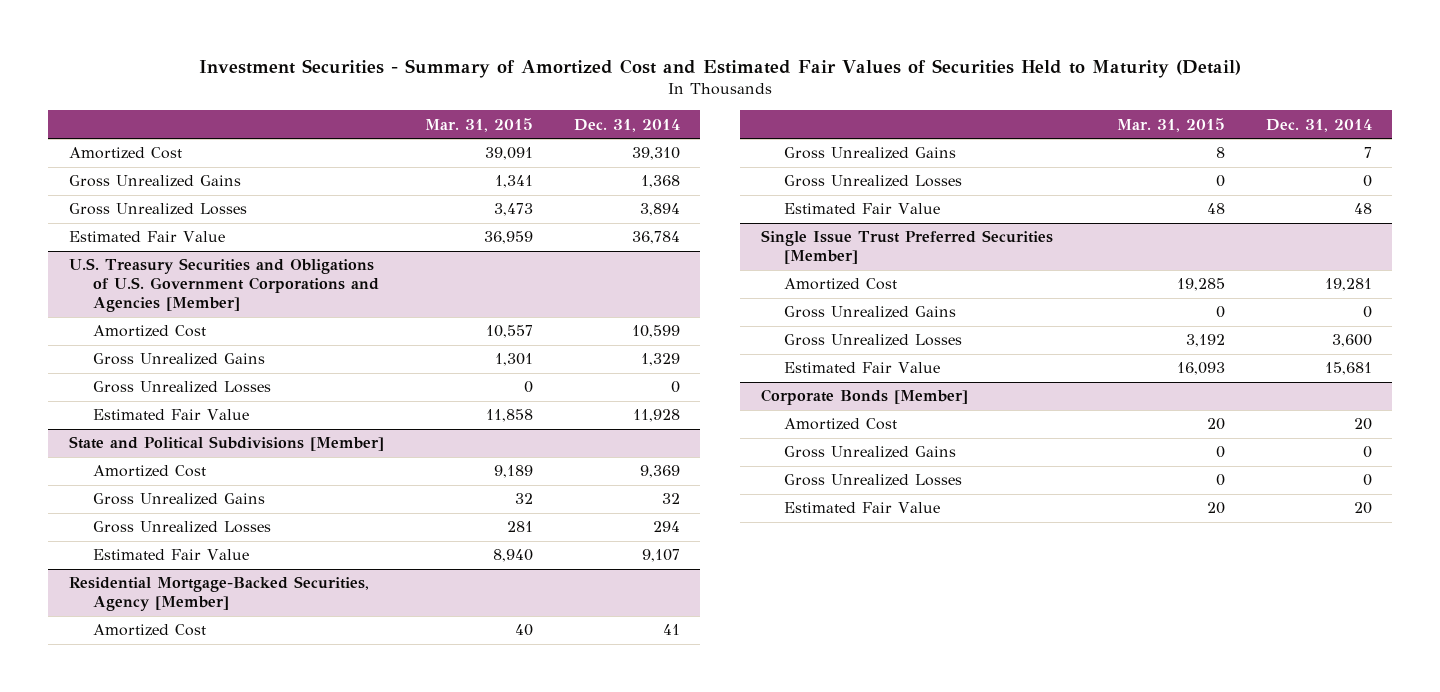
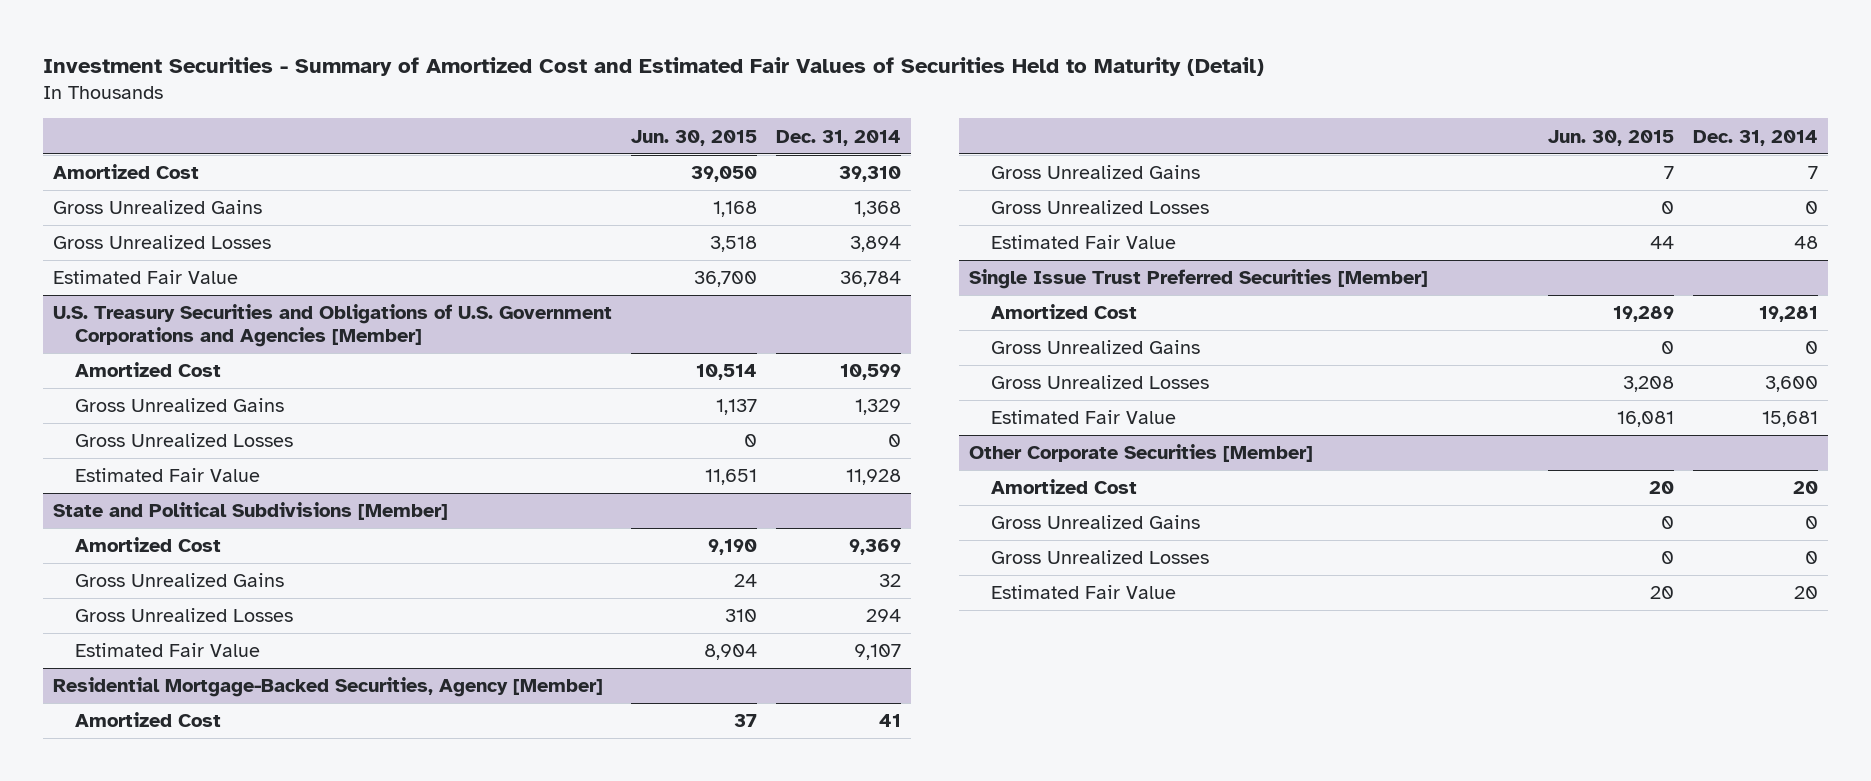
[424,117,533,132] Mar. 31, 2015 -> none
none -> [631,129,758,146] Jun. 30, 2015
[760,389,968,406] Corporate Bonds [Member] -> [969,444,1314,463] Other Corporate Securities [Member]

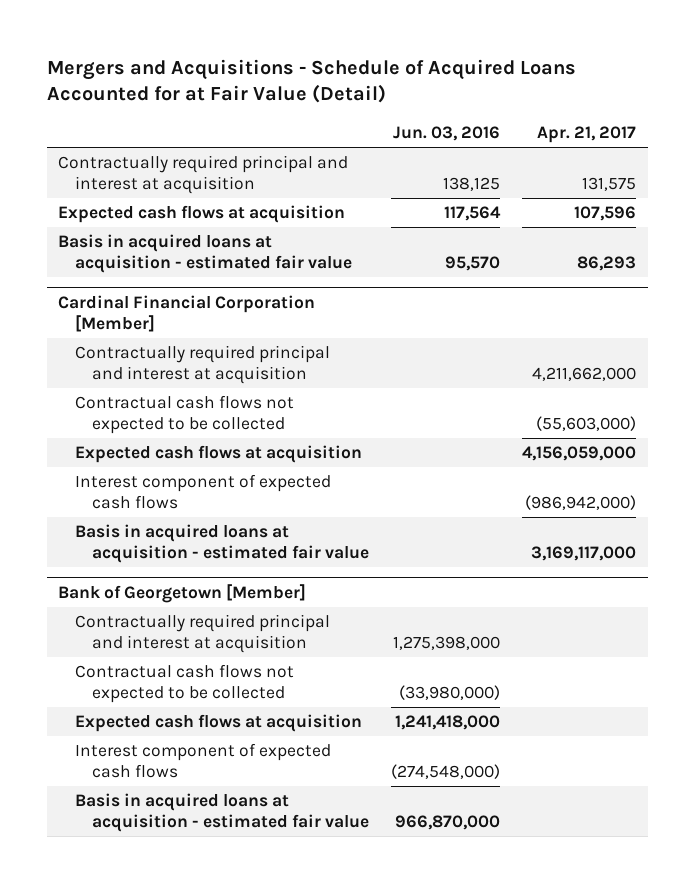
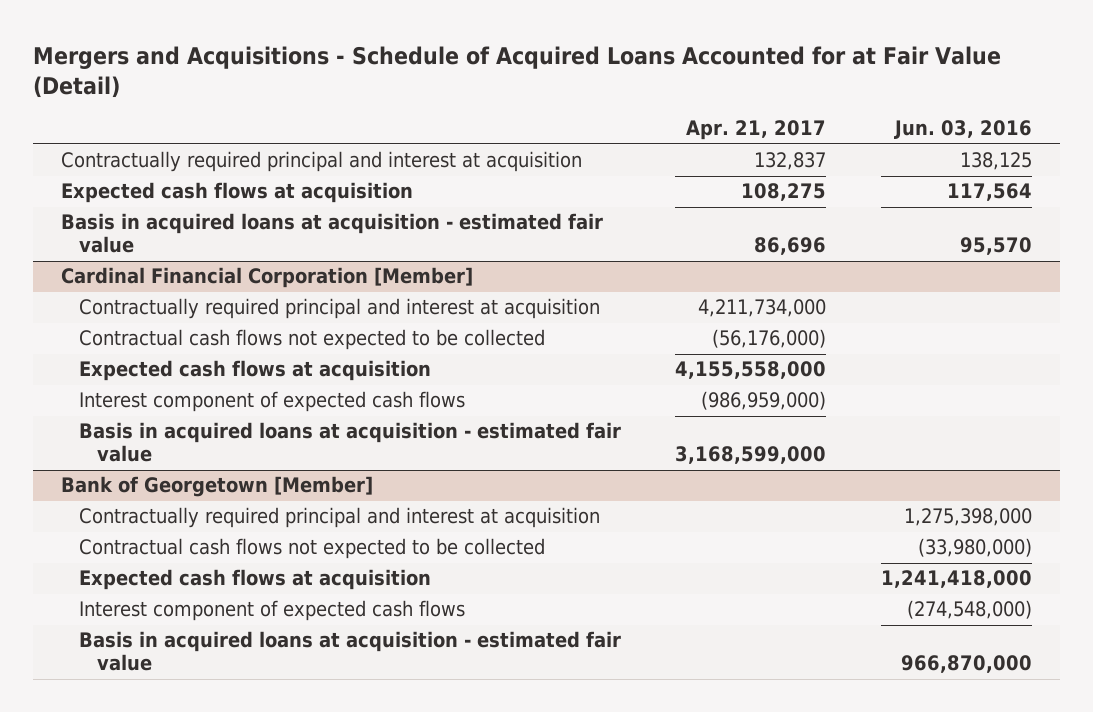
[582,177,637,192] 131,575 -> [754,152,827,171] 132,837
[574,206,637,222] 107,596 -> [741,183,827,202] 108,275
[577,256,637,272] 86,293 -> [754,237,827,256] 86,696
[532,367,637,382] 4,211,662,000 -> [698,299,827,318] 4,211,734,000
[536,416,637,432] (55,603,000) -> [712,329,827,349] (56,176,000)
[522,446,637,462] 4,156,059,000 -> [675,361,827,380] 4,155,558,000
[525,495,637,511] (986,942,000) -> [701,391,827,411] (986,959,000)
[531,546,637,562] 3,169,117,000 -> [675,446,827,465] 3,168,599,000

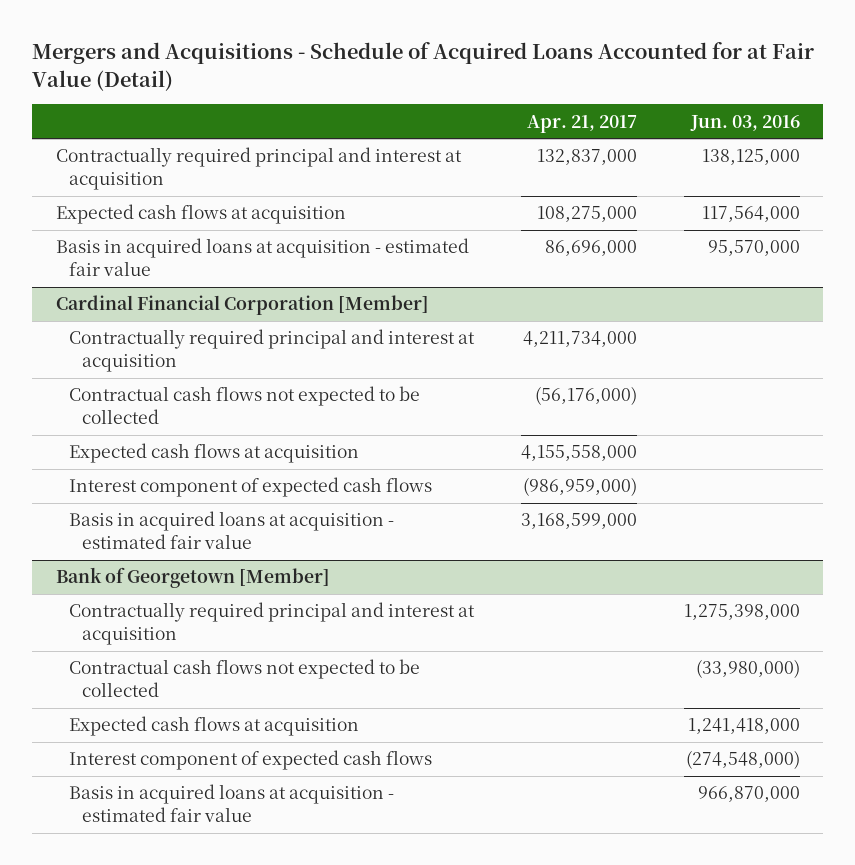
[754,152,827,171] 132,837 -> [536,149,637,166] 132,837,000
[960,152,1033,171] 138,125 -> [701,149,800,166] 138,125,000
[741,183,827,202] 108,275 -> [536,206,637,223] 108,275,000
[947,183,1033,202] 117,564 -> [701,206,800,223] 117,564,000
[754,237,827,256] 86,696 -> [544,240,637,257] 86,696,000
[960,237,1033,256] 95,570 -> [707,240,800,257] 95,570,000

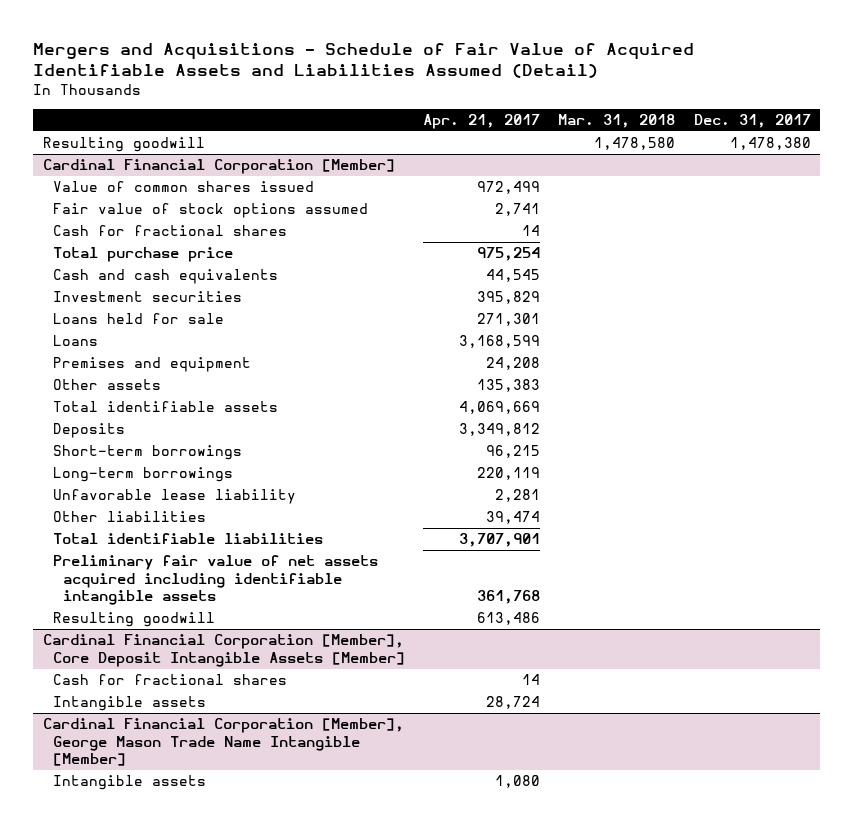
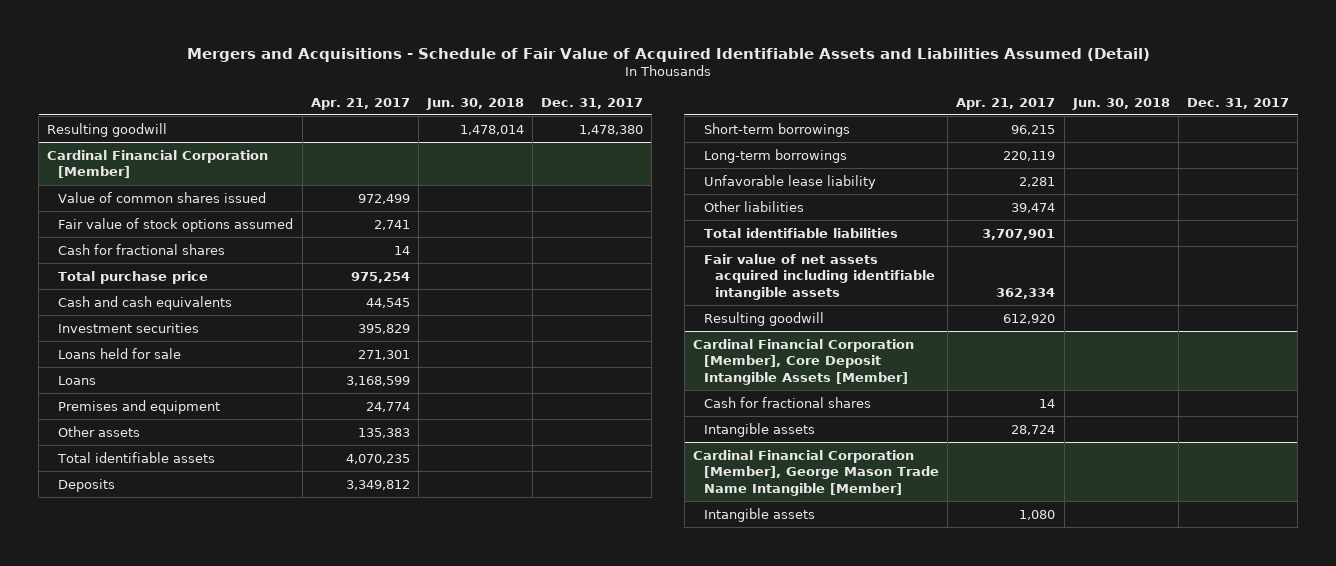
[558,114,676,129] Mar. 31, 2018 -> none
none -> [425,97,524,110] Jun. 30, 2018
[486,357,541,371] 24,208 -> [365,401,410,412] 24,774
[459,401,541,415] 4,069,669 -> [345,453,410,464] 4,070,235
[52,555,378,606] Preliminary fair value of net assets acquired including identifiable intangible assets -> [704,253,936,301] Fair value of net assets acquired including identifiable intangible assets
[477,590,541,605] 361,768 -> [996,288,1056,300] 362,334
[477,612,541,626] 613,486 -> [1003,313,1056,324] 612,920

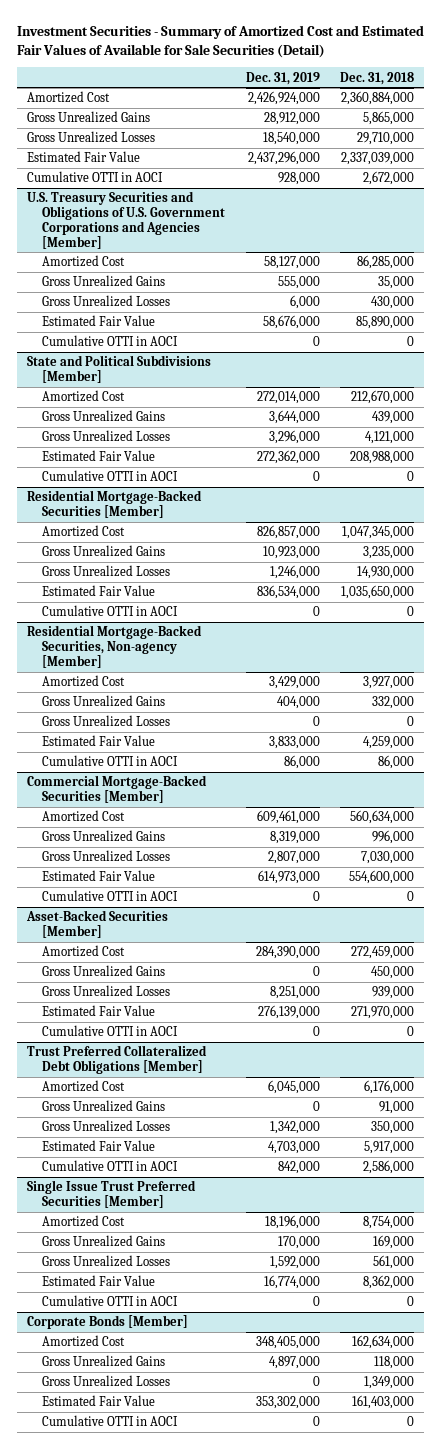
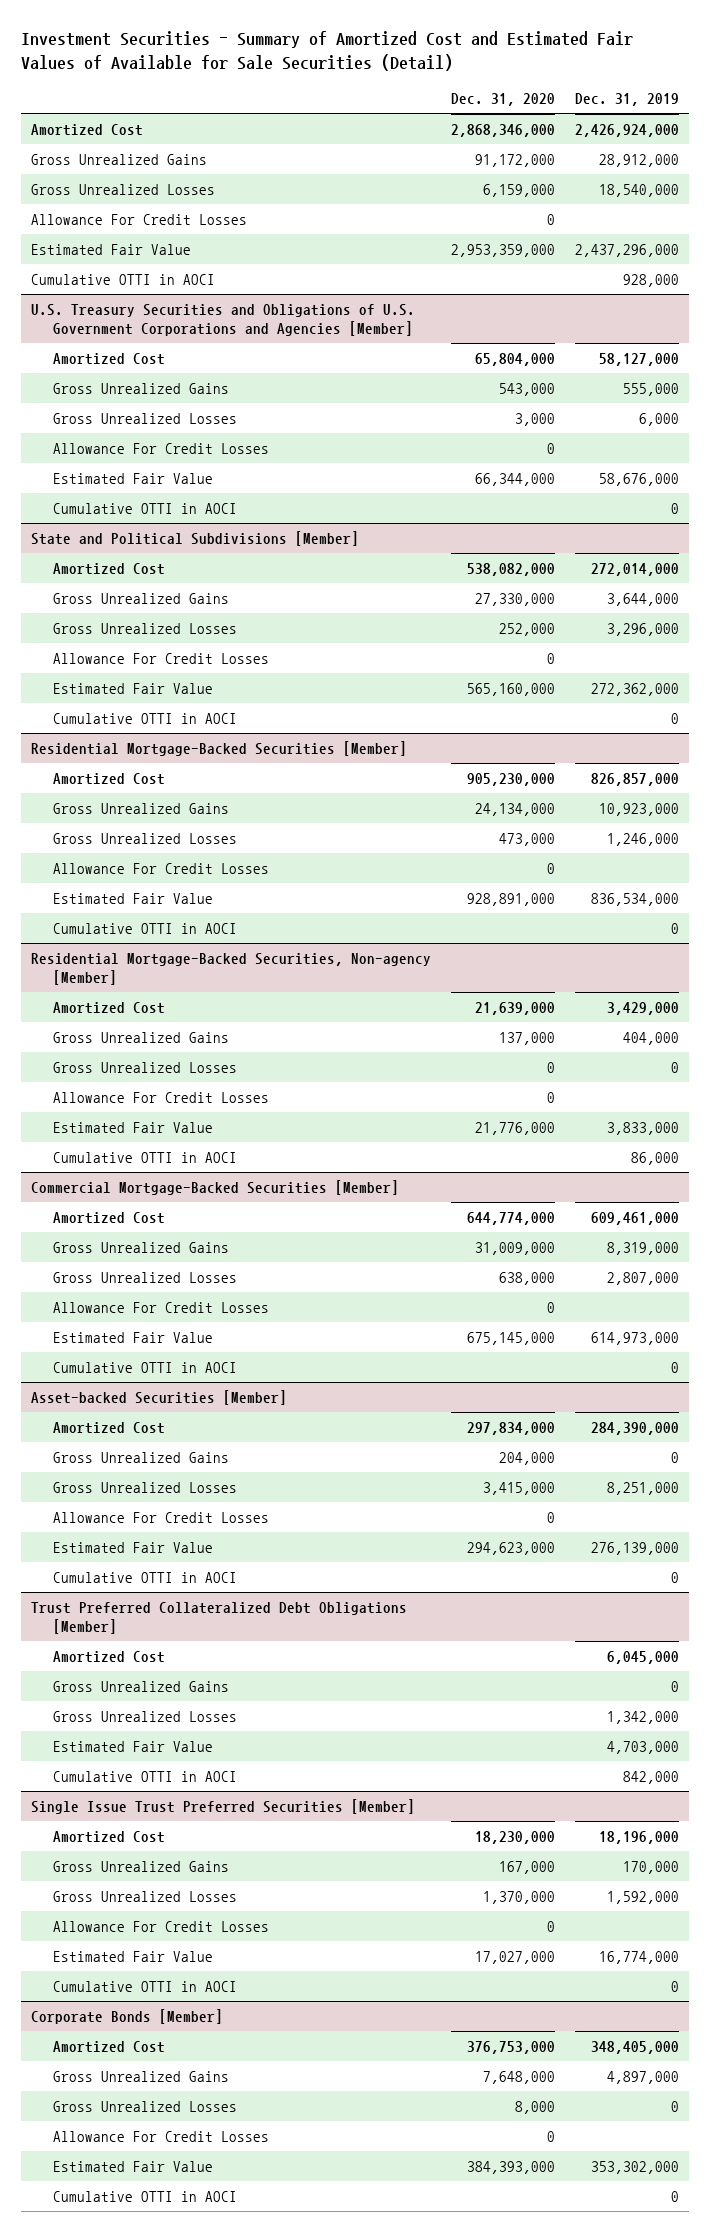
[339,71,414,85] Dec. 31, 2018 -> none
none -> [451,93,556,107] Dec. 31, 2020
none -> [30,213,247,225] Allowance For Credit Losses
none -> [53,442,270,454] Allowance For Credit Losses
none -> [53,652,270,664] Allowance For Credit Losses
none -> [53,862,270,874] Allowance For Credit Losses
none -> [53,1091,270,1103] Allowance For Credit Losses
none -> [53,1301,270,1313] Allowance For Credit Losses
[25,910,168,938] Asset-Backed Securities [Member] -> [30,1389,287,1405] Asset-backed Securities [Member]
none -> [53,1511,270,1523] Allowance For Credit Losses
none -> [53,1920,270,1932] Allowance For Credit Losses
none -> [53,2130,270,2142] Allowance For Credit Losses

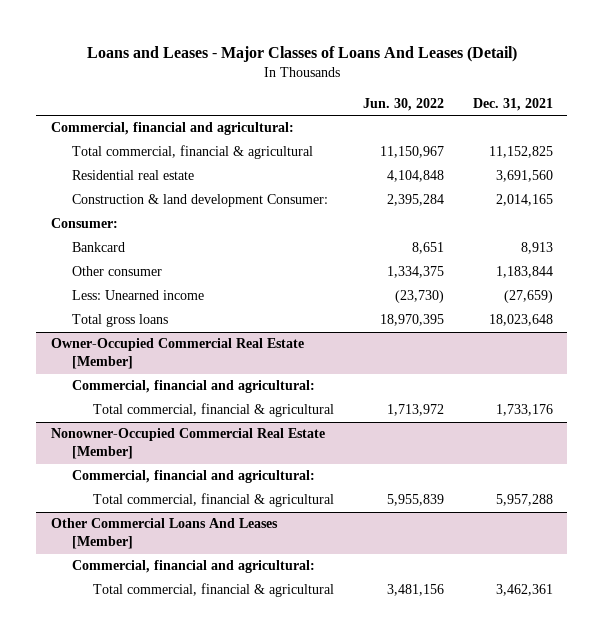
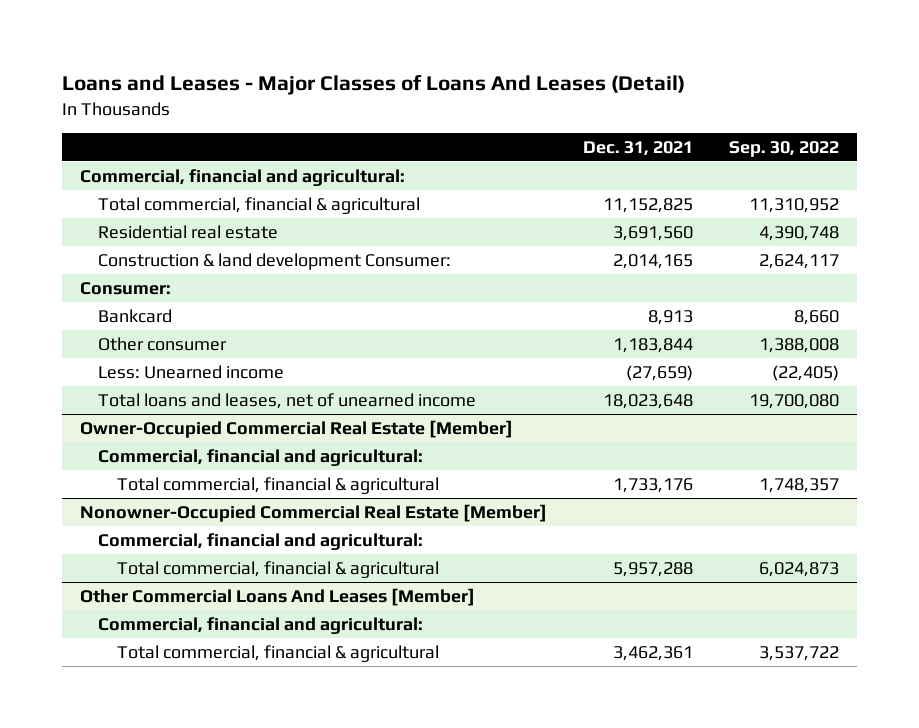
[362,98,444,112] Jun. 30, 2022 -> none
none -> [728,140,839,157] Sep. 30, 2022
[71,314,168,328] Total gross loans -> [98,392,477,409] Total loans and leases, net of unearned income

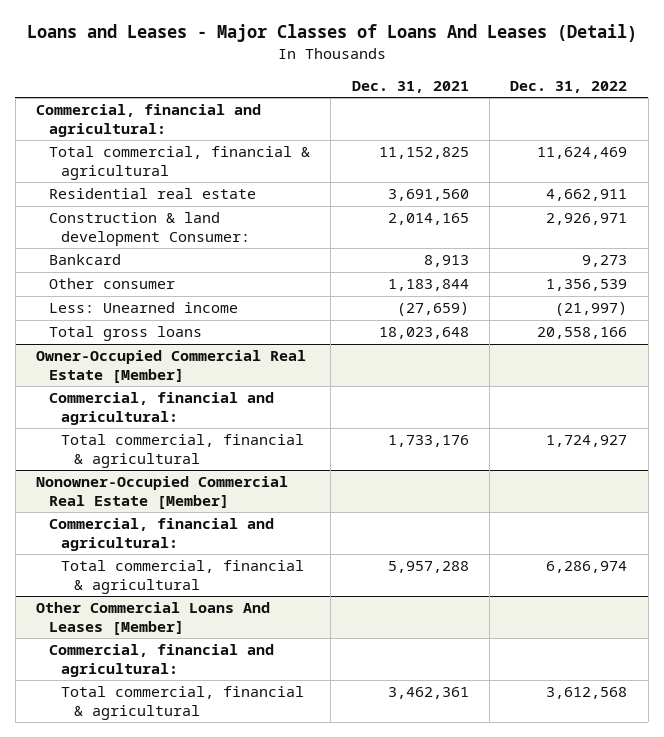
[728,140,839,157] Sep. 30, 2022 -> none
none -> [510,80,628,93] Dec. 31, 2022
[80,281,172,295] Consumer: -> none
[98,392,477,409] Total loans and leases, net of unearned income -> [48,326,202,342] Total gross loans

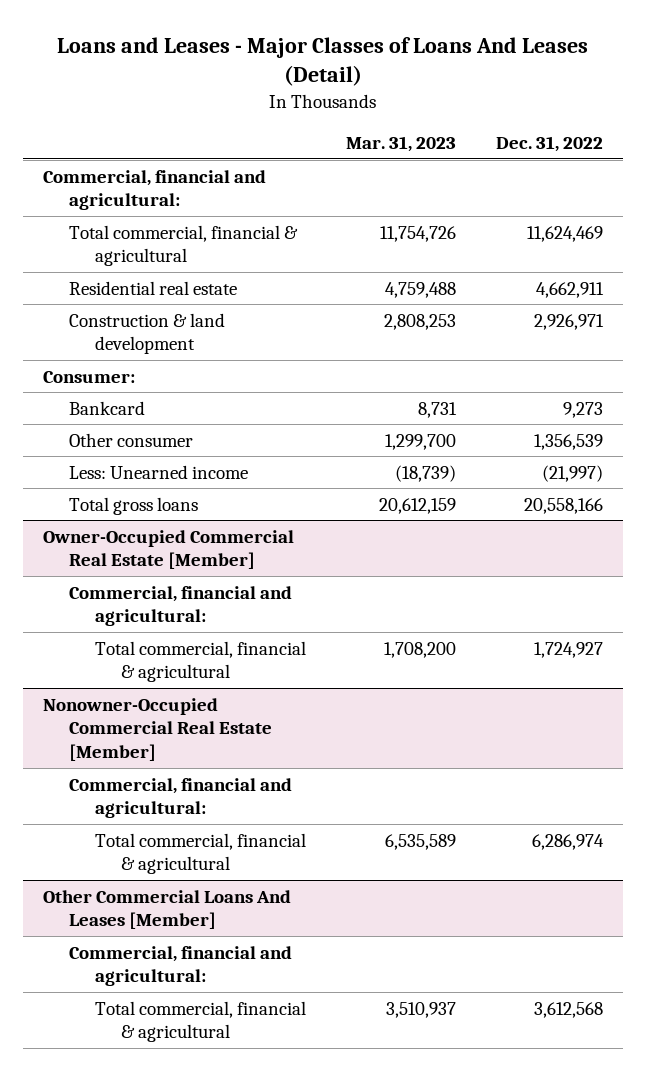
[351,80,469,93] Dec. 31, 2021 -> none
none -> [346,136,457,153] Mar. 31, 2023
[48,212,251,246] Construction & land development Consumer: -> [69,312,226,355] Construction & land development
none -> [43,370,136,383] Consumer:

